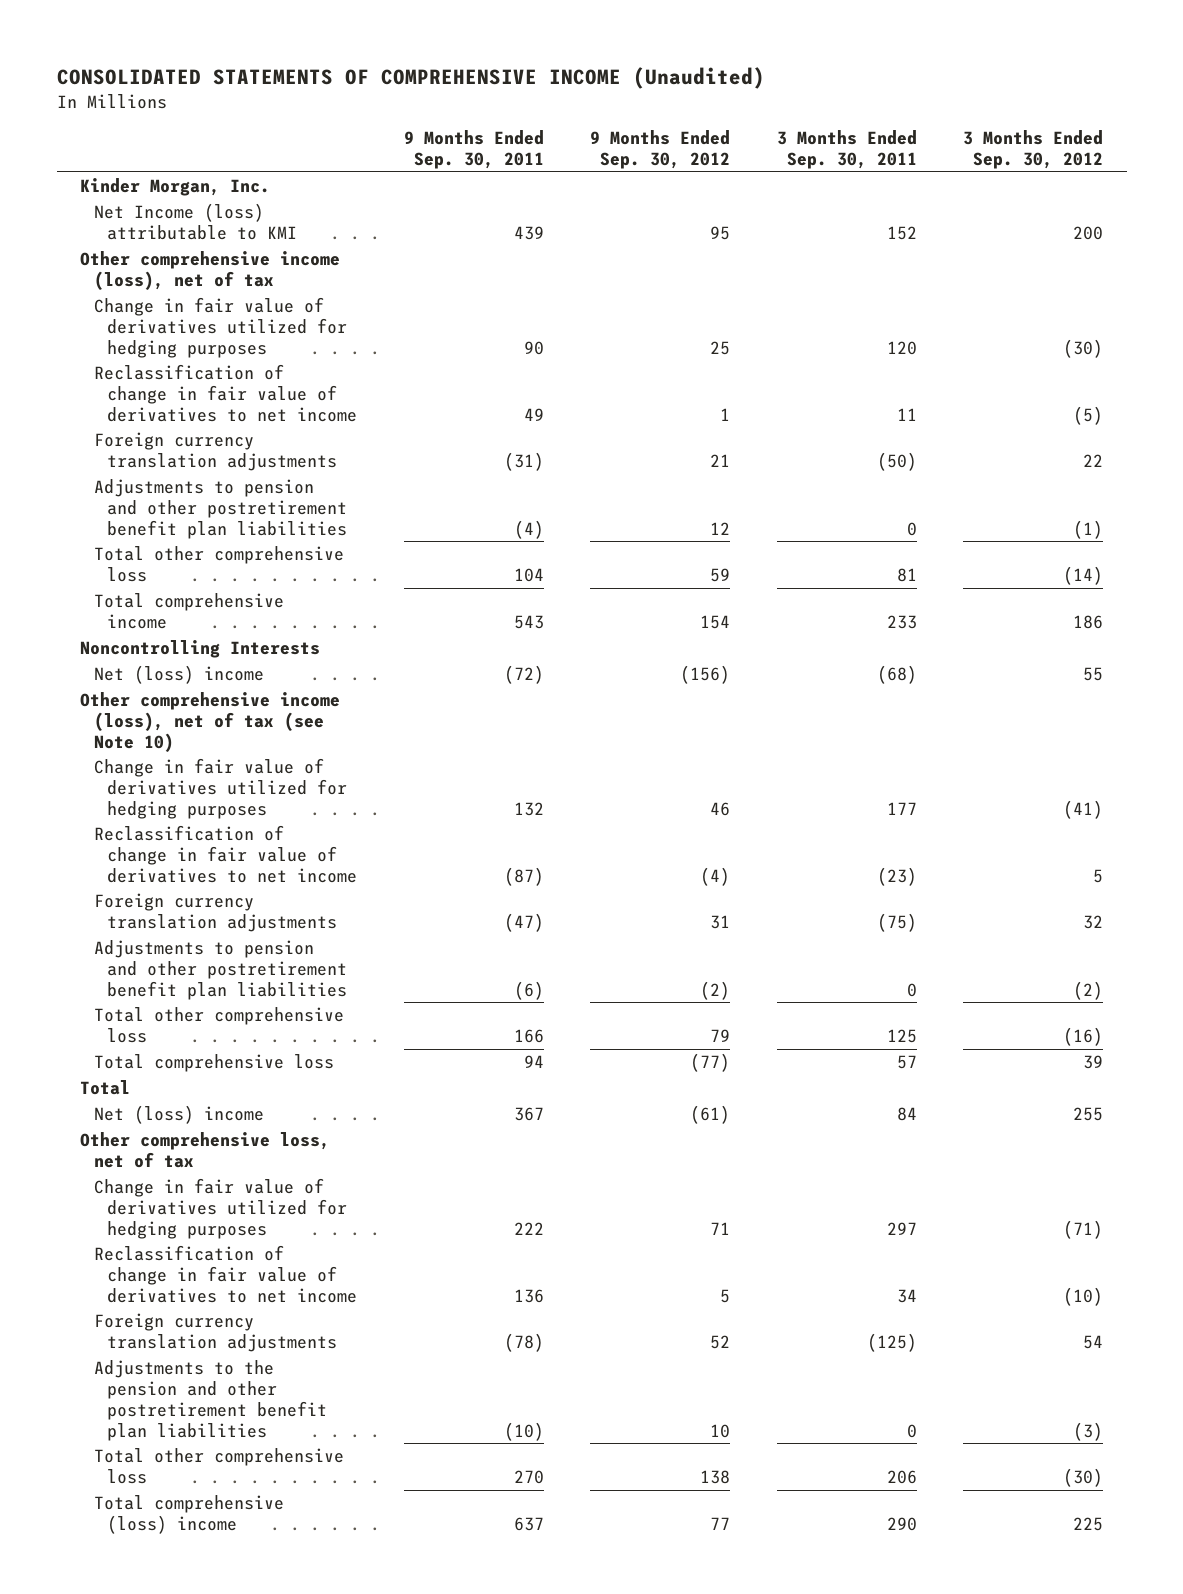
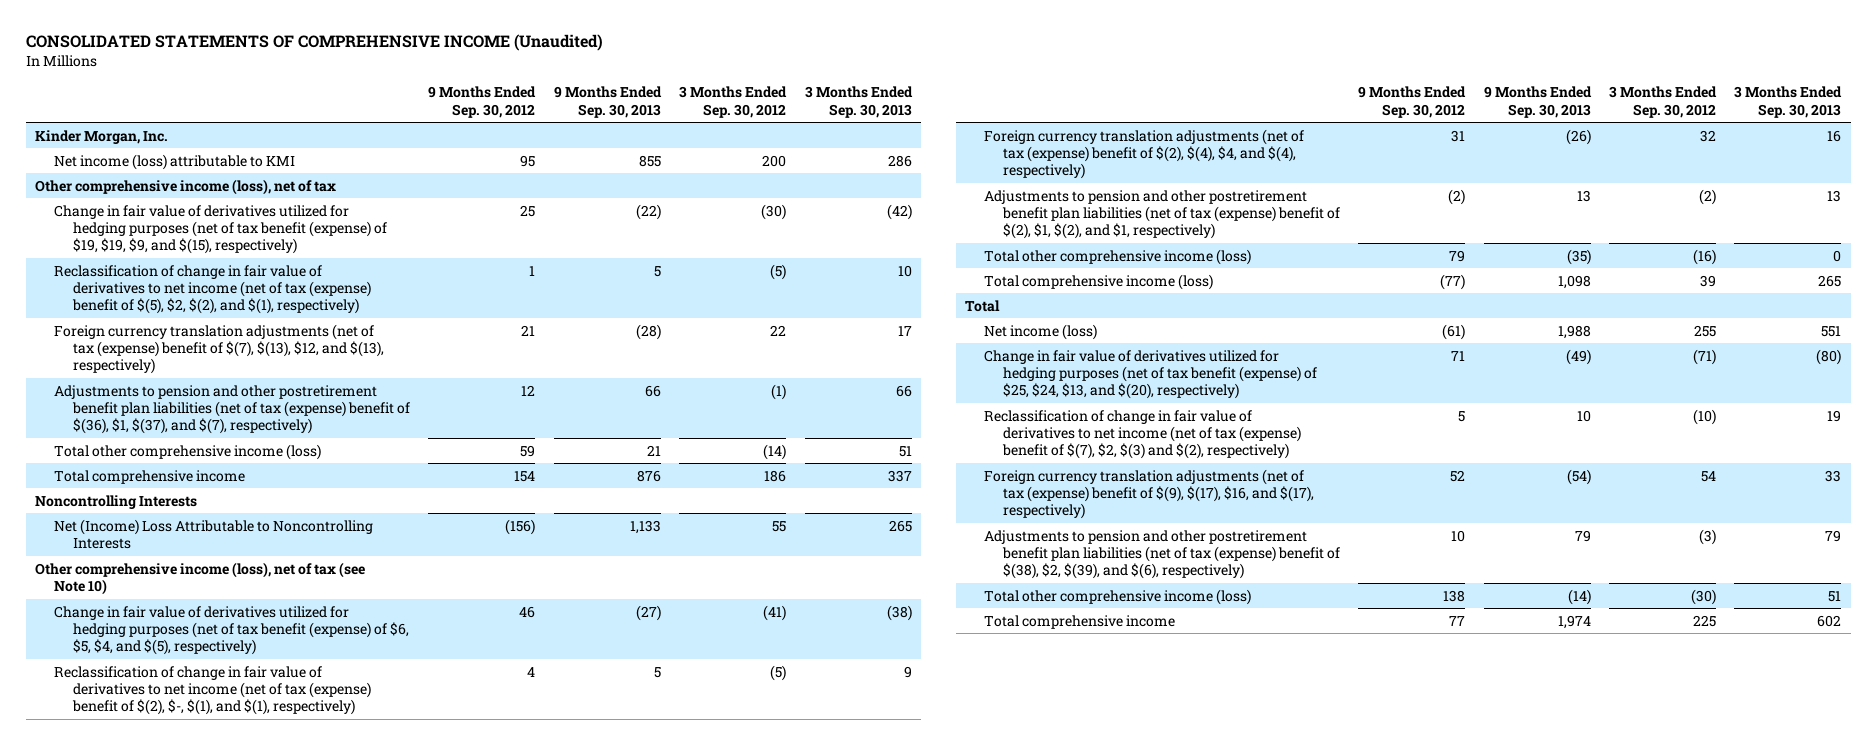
[403,130,544,170] 9 Months Ended Sep. 30, 2011 -> none
[776,130,917,170] 3 Months Ended Sep. 30, 2011 -> none
none -> [553,86,662,118] 9 Months Ended Sep. 30, 2013
none -> [804,86,913,118] 3 Months Ended Sep. 30, 2013
[93,202,298,240] Net Income (loss) attributable to KMI -> [54,153,296,170] Net income (loss) attributable to KMI
[93,296,348,358] Change in fair value of derivatives utilized for hedging purposes -> [54,204,388,255] Change in fair value of derivatives utilized for hedging purposes (net of tax benefit (expense) of $19, $19, $9, and $(15), respectively)
[93,363,358,422] Reclassification of change in fair value of derivatives to net income -> [54,264,372,315] Reclassification of change in fair value of derivatives to net income (net of tax (expense) benefit of $(5), $2, $(2), and $(1), respectively)
[93,431,338,471] Foreign currency translation adjustments -> [54,323,385,375] Foreign currency translation adjustments (net of tax (expense) benefit of $(7), $(13), $12, and $(13), respectively)
[93,478,348,539] Adjustments to pension and other postretirement benefit plan liabilities -> [54,384,411,435] Adjustments to pension and other postretirement benefit plan liabilities (net of tax (expense) benefit of $(36), $1, $(37), and $(7), respectively)
[93,545,344,582] Total other comprehensive loss -> [54,443,322,460] Total other comprehensive income (loss)
[93,664,264,684] Net (loss) income -> [54,518,374,549] Net (Income) Loss Attributable to Noncontrolling Interests
[93,757,348,819] Change in fair value of derivatives utilized for hedging purposes -> [54,605,410,656] Change in fair value of derivatives utilized for hedging purposes (net of tax benefit (expense) of $6, $5, $4, and $(5), respectively)
[93,824,358,883] Reclassification of change in fair value of derivatives to net income -> [54,665,372,716] Reclassification of change in fair value of derivatives to net income (net of tax (expense) benefit of $(2), $-, $(1), and $(1), respectively)
[700,866,731,886] (4) -> [527,666,536,677] 4
[1093,868,1104,883] 5 -> [770,664,787,681] (5)
[93,892,338,932] Foreign currency translation adjustments -> [983,128,1304,180] Foreign currency translation adjustments (net of tax (expense) benefit of $(2), $(4), $4, and $(4), respectively)
[93,939,348,1000] Adjustments to pension and other postretirement benefit plan liabilities -> [983,189,1340,240] Adjustments to pension and other postretirement benefit plan liabilities (net of tax (expense) benefit of $(2), $1, $(2), and $1, respectively)
[93,1006,344,1043] Total other comprehensive loss -> [983,248,1251,265] Total other comprehensive income (loss)
[93,1053,334,1072] Total comprehensive loss -> [983,273,1213,290] Total comprehensive income (loss)
[79,1131,330,1168] Other comprehensive loss, net of tax -> none
[93,1104,264,1124] Net (loss) income -> [983,323,1097,340] Net income (loss)
[93,1177,348,1239] Change in fair value of derivatives utilized for hedging purposes -> [983,349,1317,400] Change in fair value of derivatives utilized for hedging purposes (net of tax benefit (expense) of $25, $24, $13, and $(20), respectively)
[93,1244,358,1303] Reclassification of change in fair value of derivatives to net income -> [983,409,1301,460] Reclassification of change in fair value of derivatives to net income (net of tax (expense) benefit of $(7), $2, $(3) and $(2), respectively)
[93,1312,338,1352] Foreign currency translation adjustments -> [983,468,1314,520] Foreign currency translation adjustments (net of tax (expense) benefit of $(9), $(17), $16, and $(17), respectively)
[93,1359,328,1441] Adjustments to the pension and other postretirement benefit plan liabilities -> [983,529,1340,580] Adjustments to pension and other postretirement benefit plan liabilities (net of tax (expense) benefit of $(38), $2, $(39), and $(6), respectively)
[93,1447,344,1484] Total other comprehensive loss -> [983,588,1251,605] Total other comprehensive income (loss)
[93,1494,284,1534] Total comprehensive (loss) income -> [983,614,1175,629] Total comprehensive income

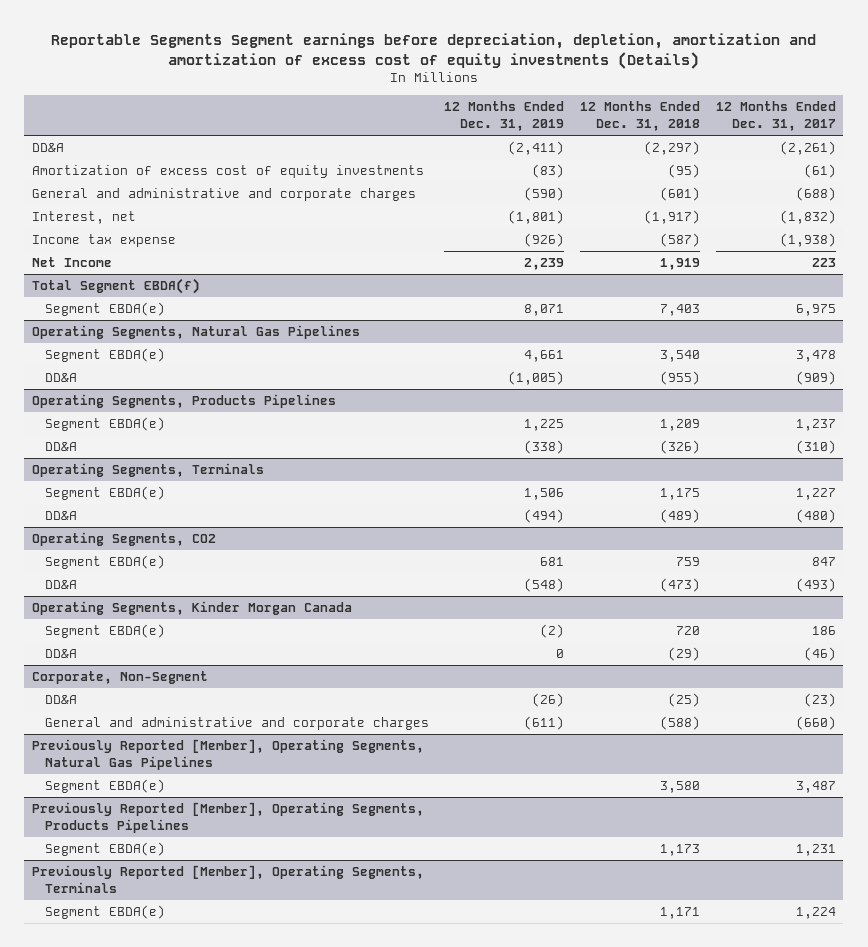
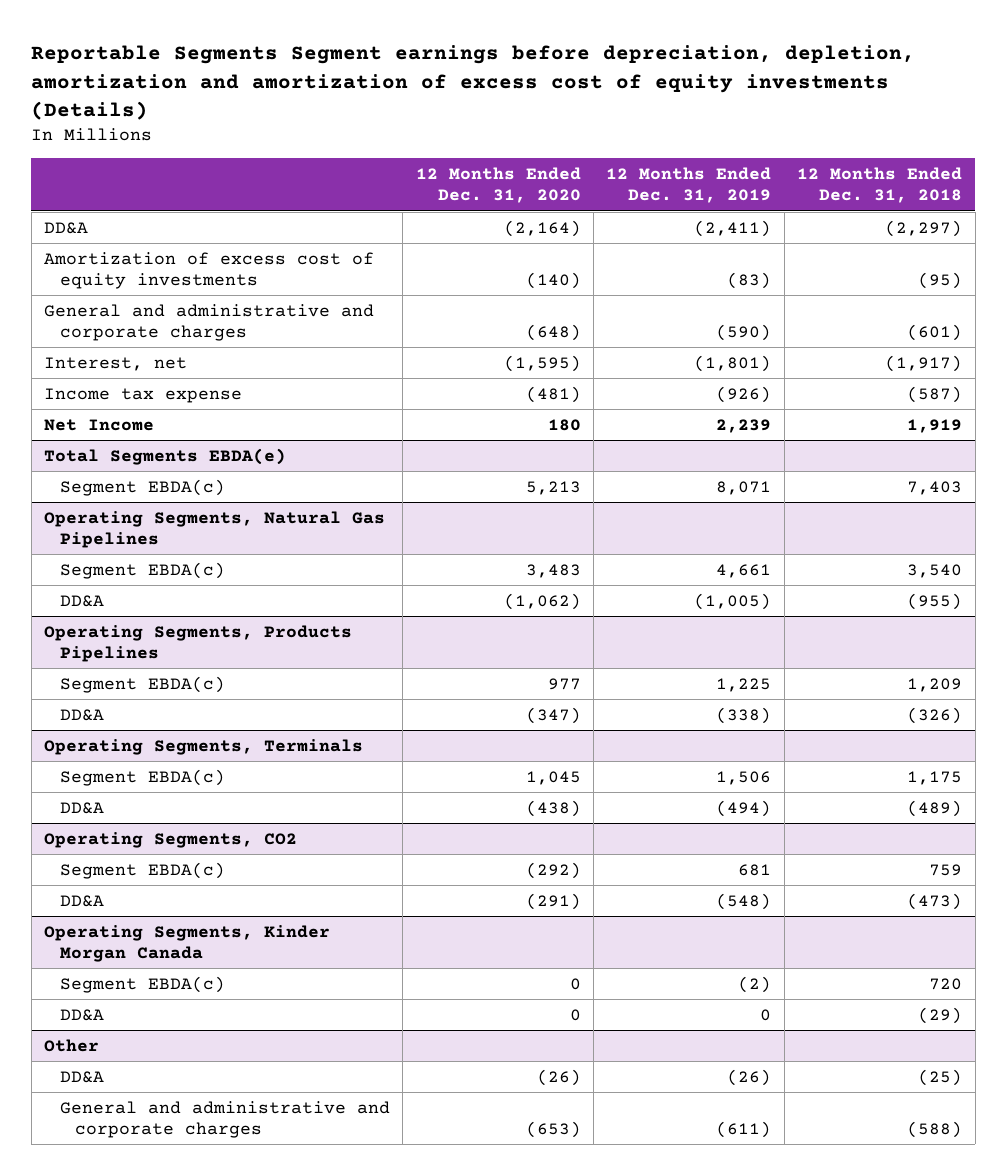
[715,101,836,132] 12 Months Ended Dec. 31, 2017 -> none
none -> [415,167,581,204] 12 Months Ended Dec. 31, 2020
[32,278,201,295] Total Segment EBDA(f) -> [44,447,287,465] Total Segments EBDA(e)
[44,302,165,317] Segment EBDA(e) -> [59,478,225,496] Segment EBDA(c)
[44,348,165,363] Segment EBDA(e) -> [59,561,225,579] Segment EBDA(c)
[44,417,165,432] Segment EBDA(e) -> [59,675,225,693] Segment EBDA(c)
[44,486,165,501] Segment EBDA(e) -> [59,768,225,786] Segment EBDA(c)
[44,555,165,570] Segment EBDA(e) -> [59,861,225,879] Segment EBDA(c)
[44,624,165,639] Segment EBDA(e) -> [59,975,225,993] Segment EBDA(c)
[32,671,209,685] Corporate, Non-Segment -> [44,1038,100,1052] Other
[32,739,425,770] Previously Reported [Member], Operating Segments, Natural Gas Pipelines -> none
[44,779,165,794] Segment EBDA(e) -> none
[32,802,425,833] Previously Reported [Member], Operating Segments, Products Pipelines -> none
[44,842,165,857] Segment EBDA(e) -> none
[32,865,425,893] Previously Reported [Member], Operating Segments, Terminals -> none
[44,905,165,920] Segment EBDA(e) -> none

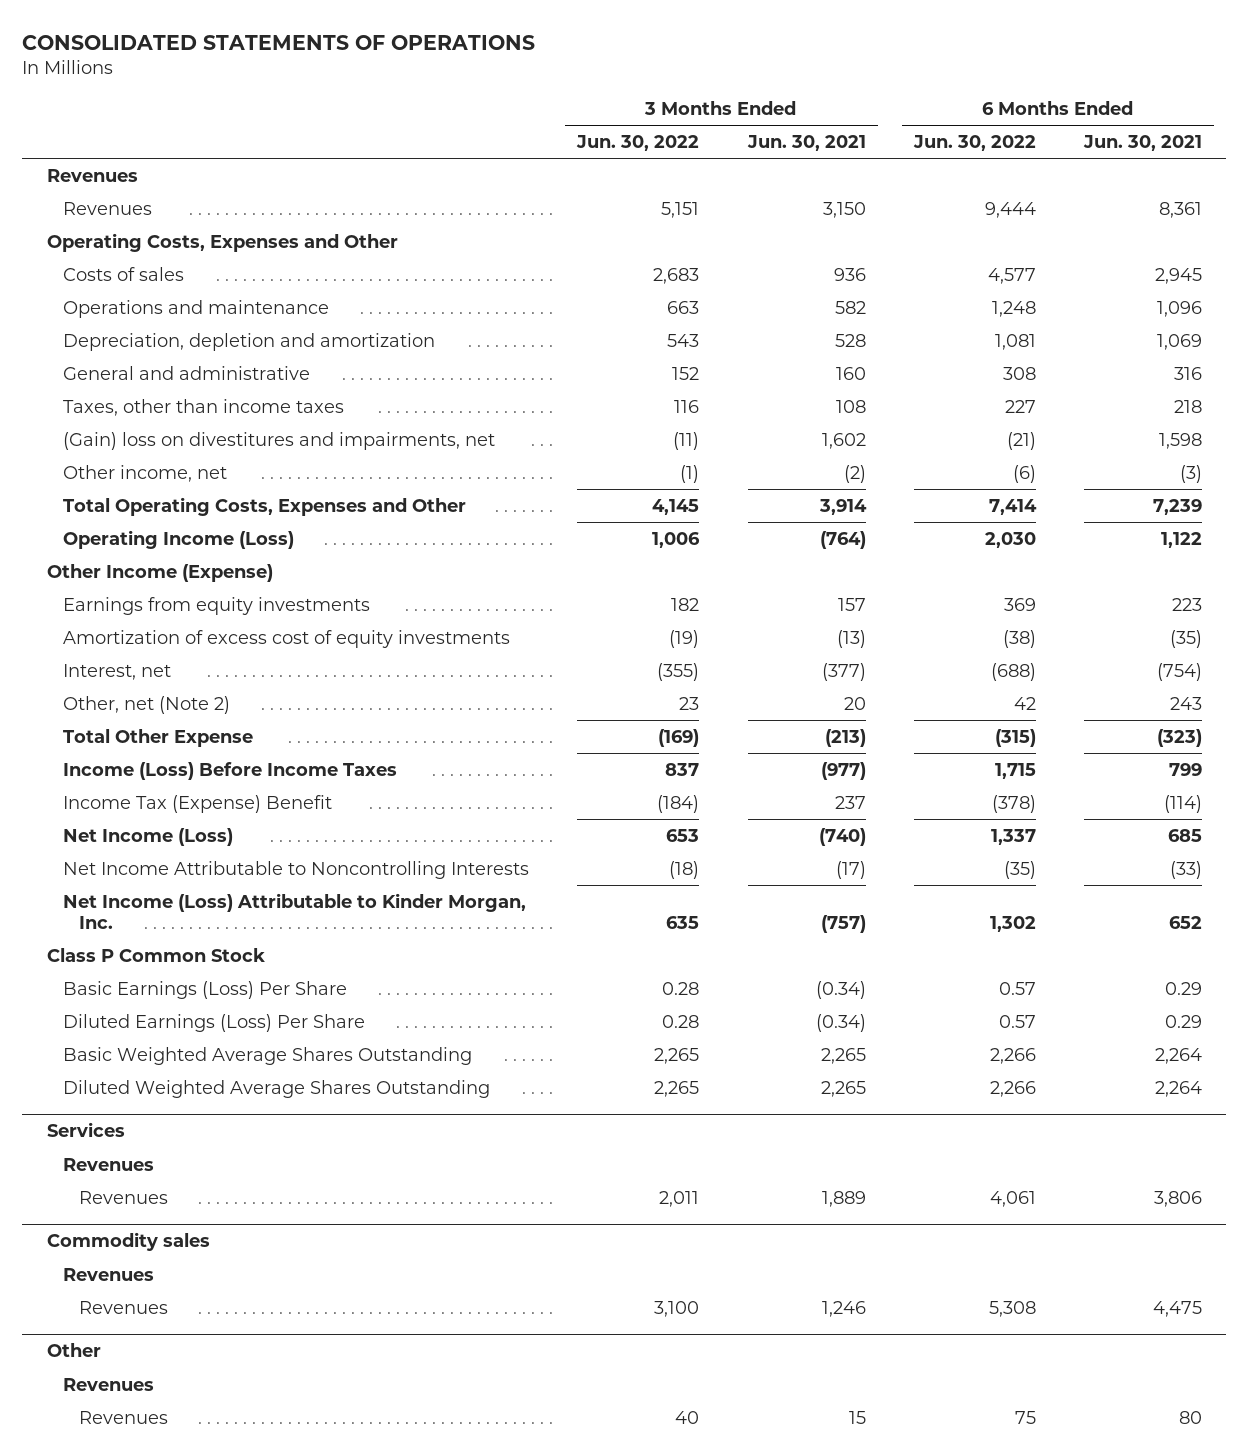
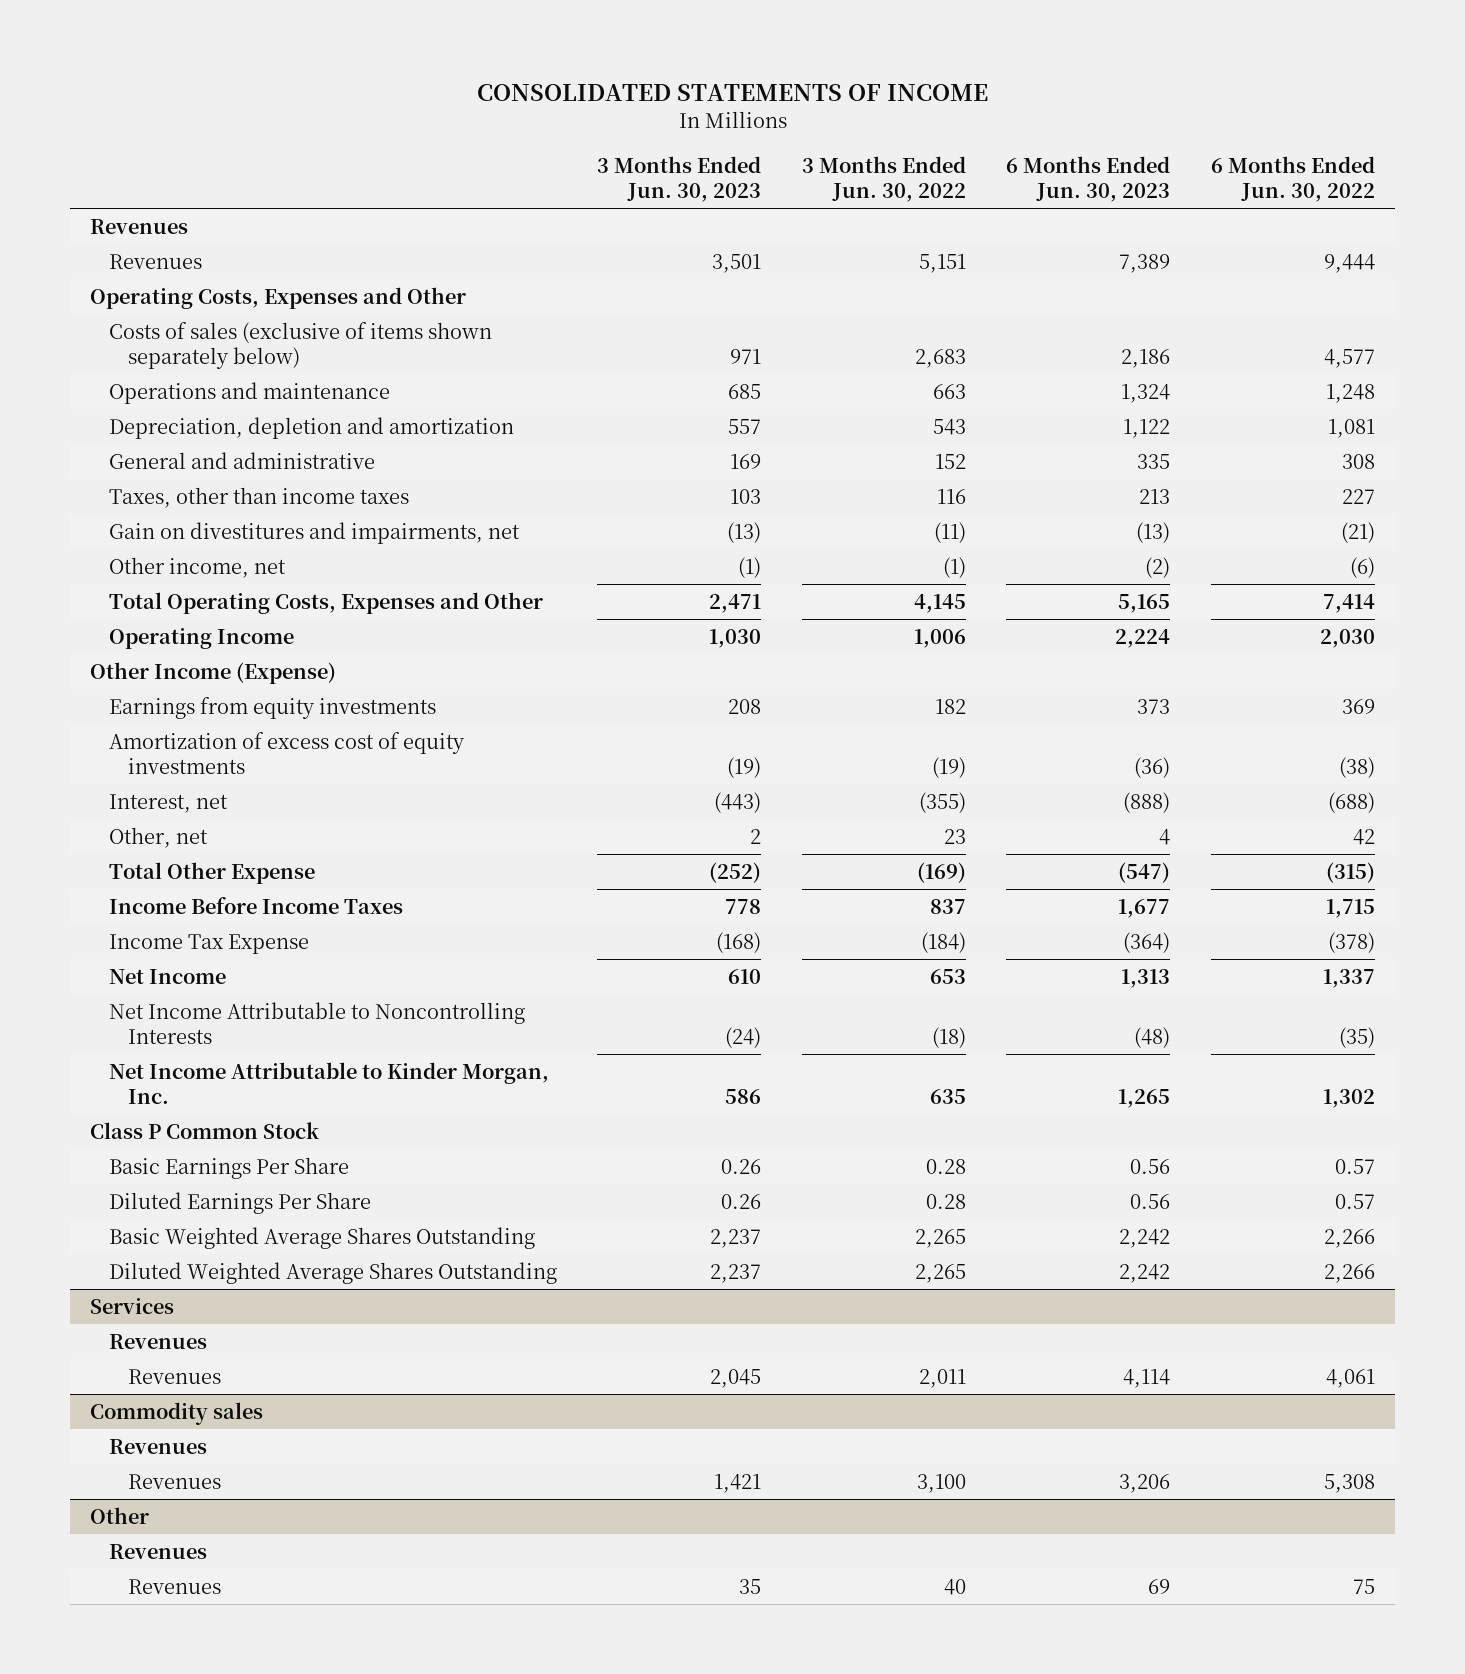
[22,35,536,51] CONSOLIDATED STATEMENTS OF OPERATIONS -> [476,84,988,102] CONSOLIDATED STATEMENTS OF INCOME
[746,135,866,152] Jun. 30, 2021 -> none
[1083,135,1203,152] Jun. 30, 2021 -> none
none -> [597,156,762,203] 3 Months Ended Jun. 30, 2023
none -> [1006,156,1171,203] 6 Months Ended Jun. 30, 2023
[62,266,184,281] Costs of sales -> [108,321,492,369] Costs of sales (exclusive of items shown separately below)
[62,431,495,450] (Gain) loss on divestitures and impairments, net -> [108,521,520,544] Gain on divestitures and impairments, net
[62,529,294,549] Operating Income (Loss) -> [108,627,294,649] Operating Income
[62,695,230,714] Other, net (Note 2) -> [108,826,208,848] Other, net
[62,761,397,780] Income (Loss) Before Income Taxes -> [108,896,403,914] Income Before Income Taxes
[62,794,332,813] Income Tax (Expense) Benefit -> [108,933,309,954] Income Tax Expense
[62,827,233,846] Net Income (Loss) -> [108,968,226,984] Net Income
[62,892,526,929] Net Income (Loss) Attributable to Kinder Morgan, Inc. -> [108,1061,549,1104] Net Income Attributable to Kinder Morgan, Inc.
[62,980,347,999] Basic Earnings (Loss) Per Share -> [108,1156,349,1179] Basic Earnings Per Share
[62,1013,365,1032] Diluted Earnings (Loss) Per Share -> [108,1191,371,1214] Diluted Earnings Per Share

